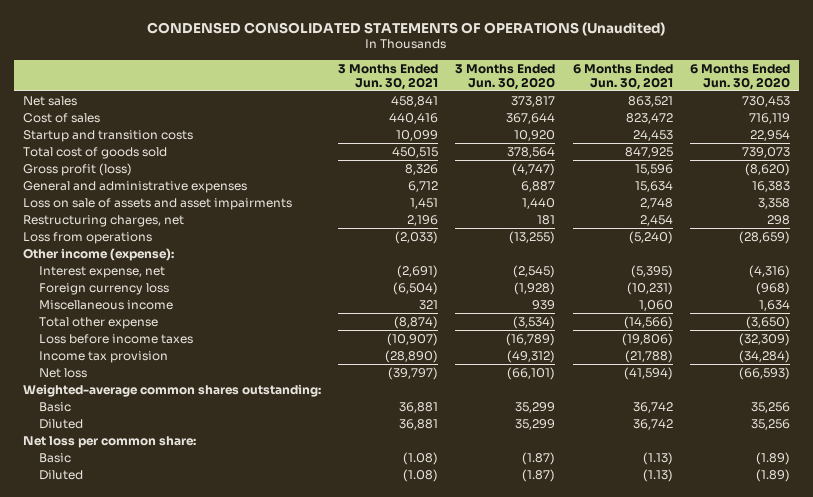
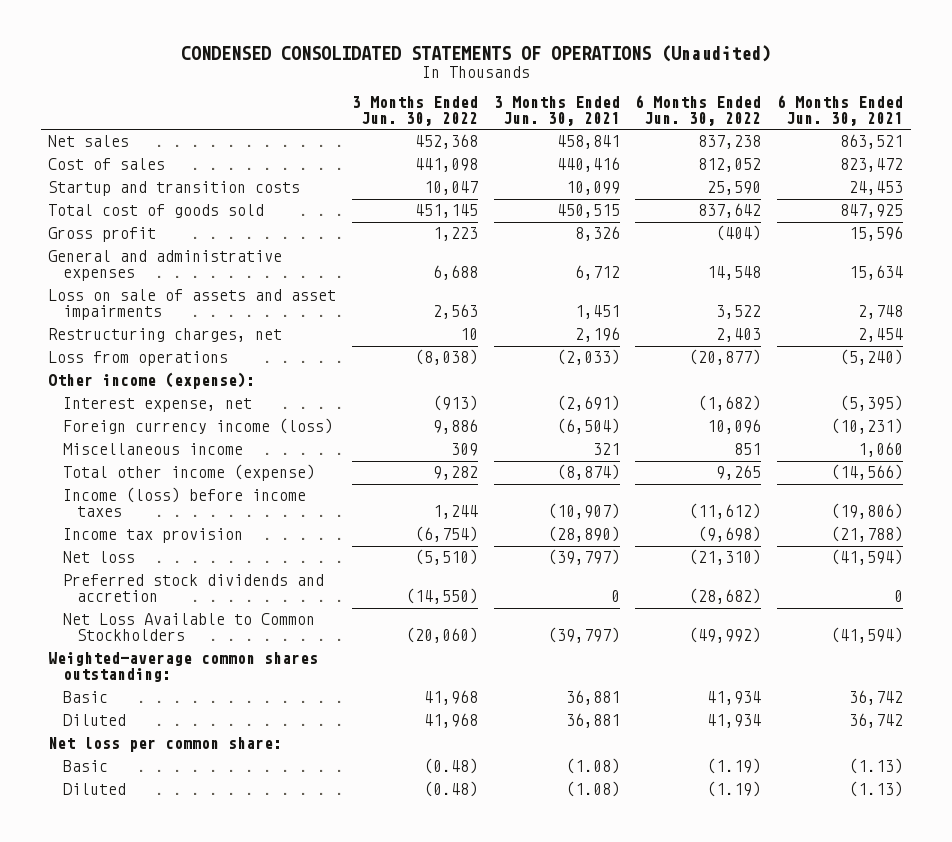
[455,63,556,90] 3 Months Ended Jun. 30, 2020 -> none
[690,63,791,90] 6 Months Ended Jun. 30, 2020 -> none
none -> [352,96,479,126] 3 Months Ended Jun. 30, 2022
none -> [635,95,762,126] 6 Months Ended Jun. 30, 2022
[22,162,132,176] Gross profit (loss) -> [48,227,157,243] Gross profit
[38,282,169,295] Foreign currency loss -> [62,418,333,435] Foreign currency income (loss)
[38,316,158,329] Total other expense -> [62,464,315,482] Total other income (expense)
[38,333,193,344] Loss before income taxes -> [62,487,306,518] Income (loss) before income taxes
none -> [62,574,324,603] Preferred stock dividends and accretion
none -> [62,613,315,642] Net Loss Available to Common Stockholders

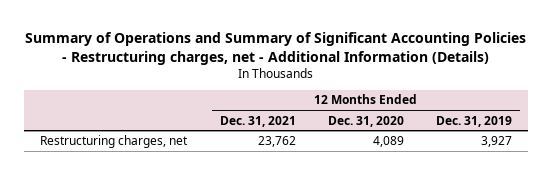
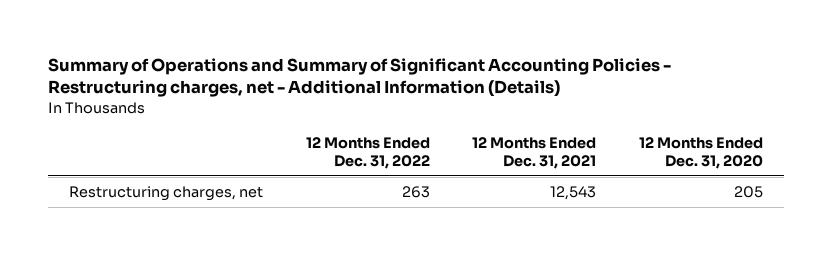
[435,115,512,127] Dec. 31, 2019 -> none
none -> [305,136,430,170] 12 Months Ended Dec. 31, 2022
[257,136,296,148] 23,762 -> [550,186,597,201] 12,543
[372,136,404,148] 4,089 -> [733,186,763,199] 205

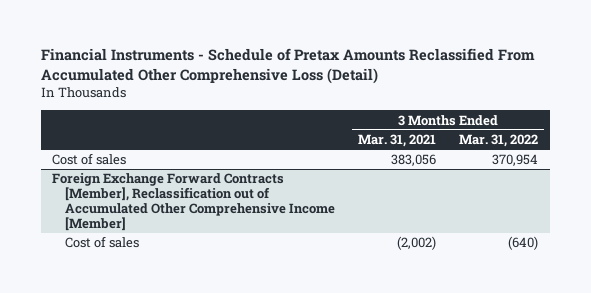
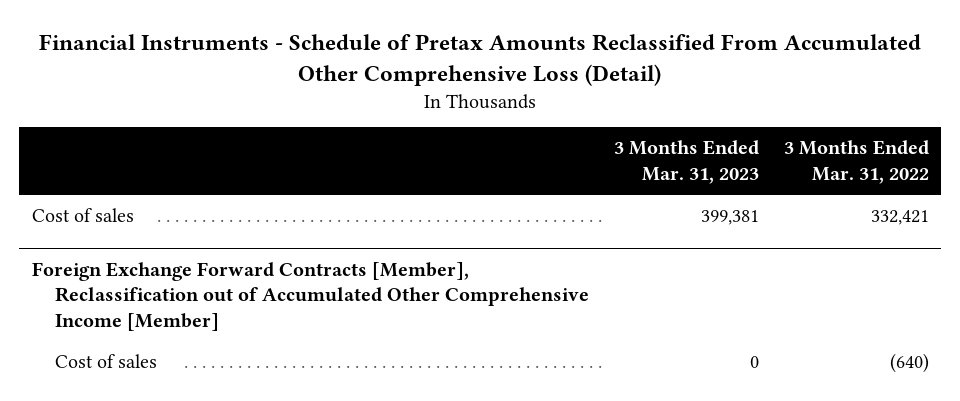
[358,134,437,148] Mar. 31, 2021 -> none
none -> [613,140,759,185] 3 Months Ended Mar. 31, 2023
[492,154,539,167] 370,954 -> [870,209,929,225] 332,421

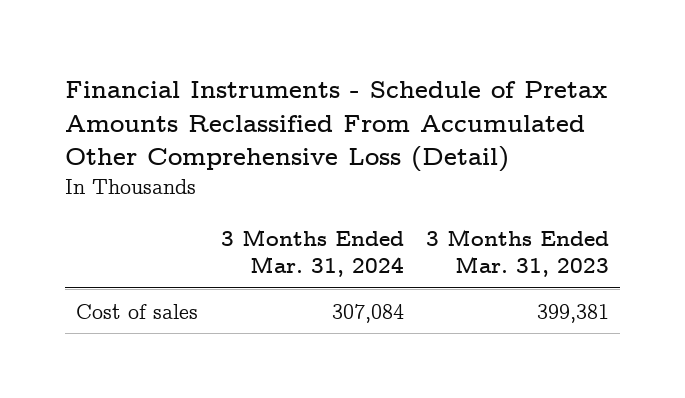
[783,140,929,185] 3 Months Ended Mar. 31, 2022 -> none
none -> [220,228,404,277] 3 Months Ended Mar. 31, 2024
[31,261,590,332] Foreign Exchange Forward Contracts [Member], Reclassification out of Accumulated Other Comprehensive Income [Member] -> none
[55,353,158,368] Cost of sales -> none

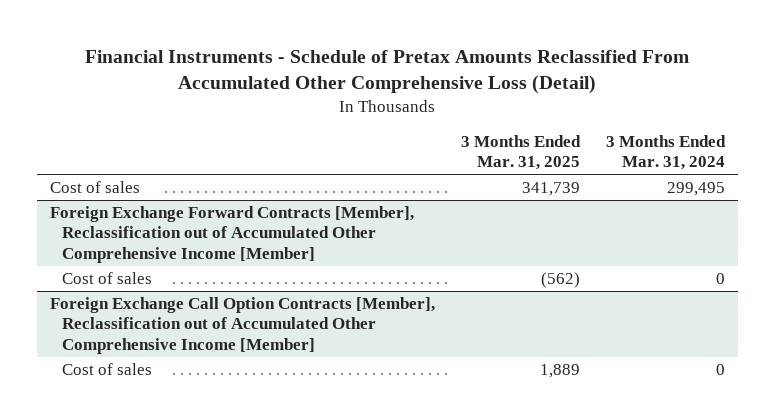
[426,228,610,277] 3 Months Ended Mar. 31, 2023 -> none
none -> [460,134,581,170] 3 Months Ended Mar. 31, 2025
[331,303,404,323] 307,084 -> [666,182,725,197] 299,495
none -> [49,206,414,263] Foreign Exchange Forward Contracts [Member], Reclassification out of Accumulated Other Comprehensive Income [Member]
none -> [61,272,152,285] Cost of sales
none -> [49,297,435,354] Foreign Exchange Call Option Contracts [Member], Reclassification out of Accumulated Other Comprehensive Income [Member]
none -> [61,363,152,376] Cost of sales

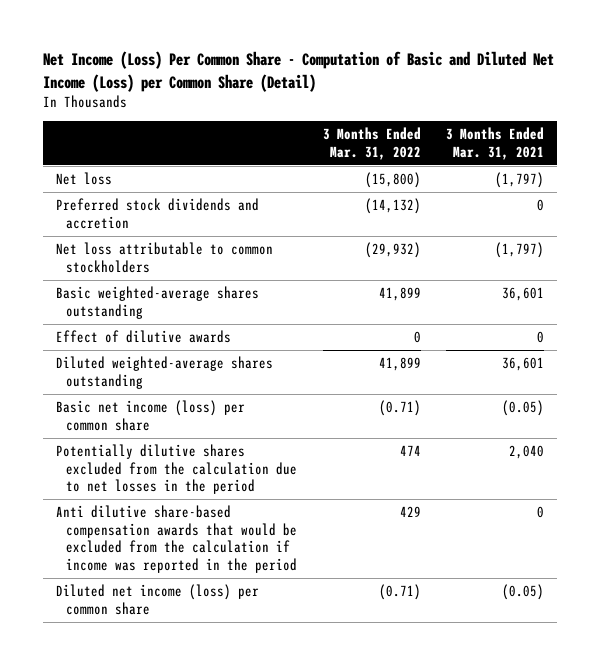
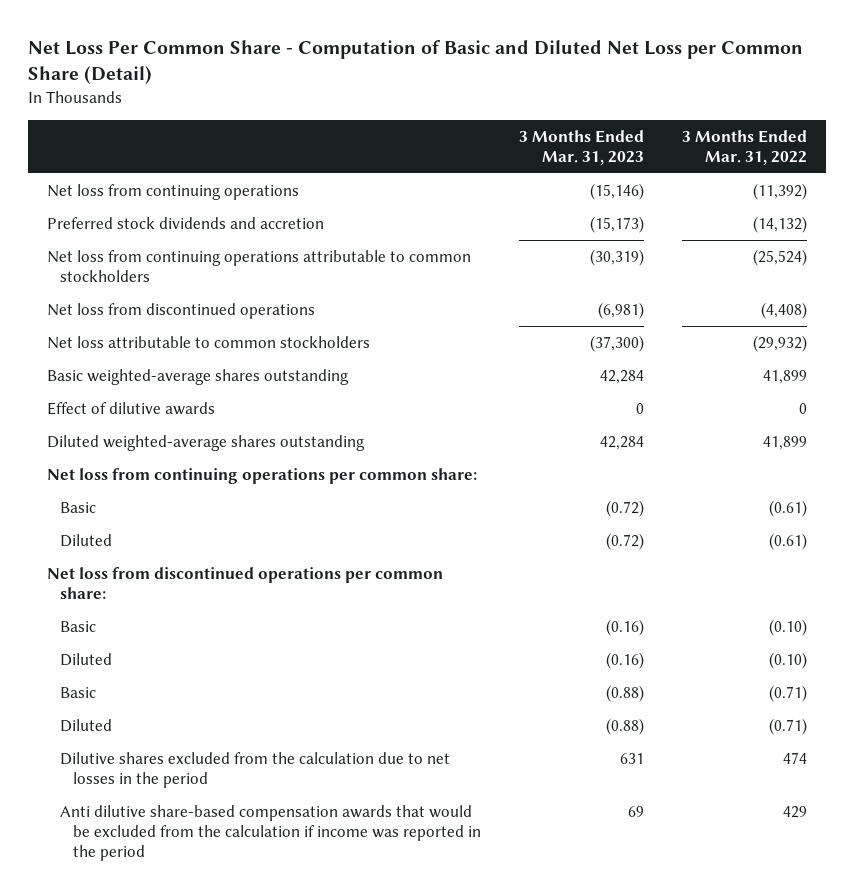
[42,51,554,92] Net Income (Loss) Per Common Share - Computation of Basic and Diluted Net Income (Loss) per Common Share (Detail) -> [27,39,803,85] Net Loss Per Common Share - Computation of Basic and Diluted Net Loss per Common Share (Detail)
[446,127,545,161] 3 Months Ended Mar. 31, 2021 -> none
none -> [518,129,644,165] 3 Months Ended Mar. 31, 2023
[55,171,112,185] Net loss -> none
none -> [46,184,299,201] Net loss from continuing operations
none -> [46,250,471,282] Net loss from continuing operations attributable to common stockholders
none -> [46,303,315,320] Net loss from discontinued operations
none -> [46,468,477,485] Net loss from continuing operations per common share:
none -> [59,502,96,514] Basic
none -> [59,534,112,548] Diluted
none -> [46,567,443,599] Net loss from discontinued operations per common share:
none -> [59,621,96,633] Basic
none -> [59,653,112,667] Diluted
[55,399,245,431] Basic net income (loss) per common share -> [59,687,96,699] Basic
none -> [59,719,112,733] Diluted
[55,443,298,495] Potentially dilutive shares excluded from the calculation due to net losses in the period -> [59,752,450,788] Dilutive shares excluded from the calculation due to net losses in the period
[55,583,259,615] Diluted net income (loss) per common share -> none

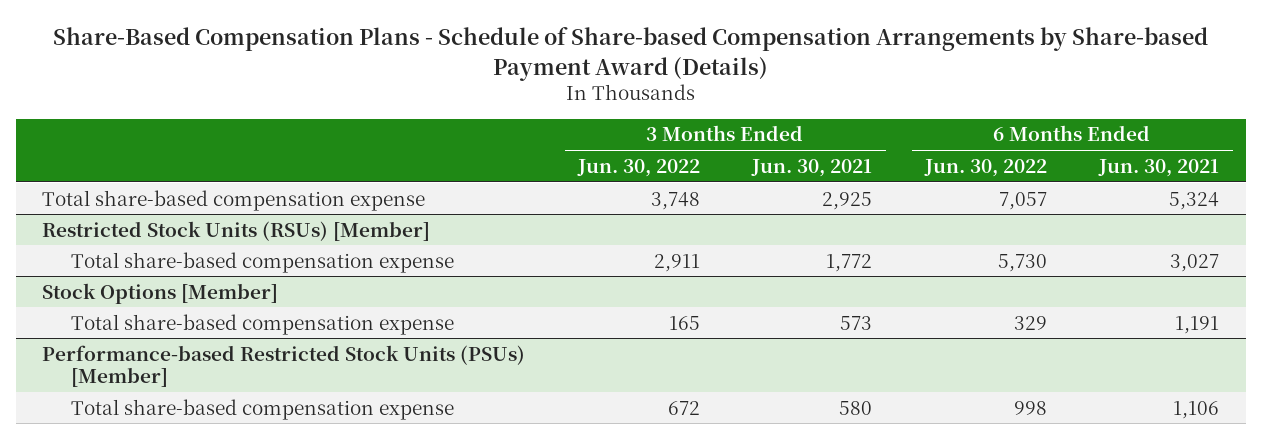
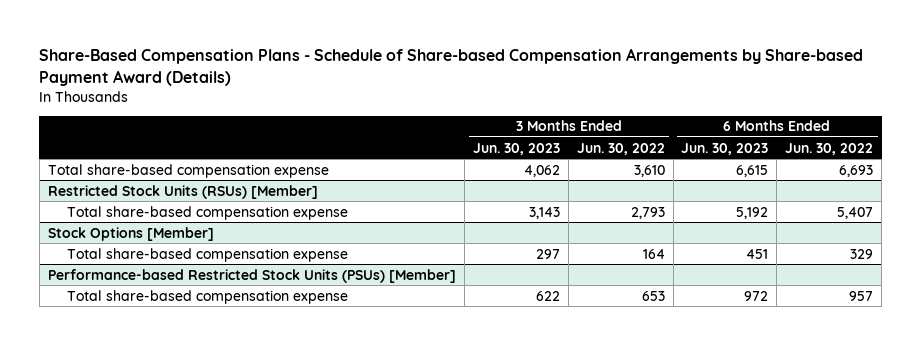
[751,158,873,177] Jun. 30, 2021 -> none
[1098,158,1220,177] Jun. 30, 2021 -> none
none -> [472,142,560,155] Jun. 30, 2023
none -> [681,142,769,155] Jun. 30, 2023
[650,191,700,210] 3,748 -> [633,164,665,177] 3,610
[998,191,1047,210] 7,057 -> [839,164,874,177] 6,693
[653,253,700,272] 2,911 -> [630,206,665,219] 2,793
[997,253,1047,272] 5,730 -> [837,206,874,219] 5,407
[668,315,700,330] 165 -> [642,248,665,259] 164
[667,400,700,415] 672 -> [641,290,665,301] 653
[1013,400,1047,415] 998 -> [849,290,874,301] 957

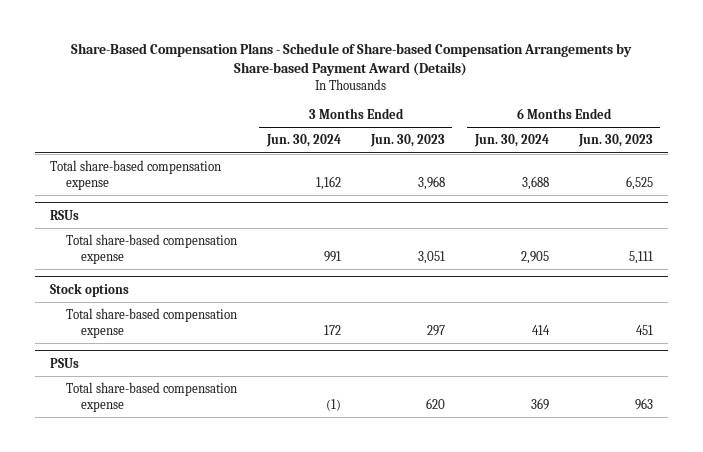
[576,142,665,155] Jun. 30, 2022 -> none
[785,142,874,155] Jun. 30, 2022 -> none
none -> [265,134,341,148] Jun. 30, 2024
none -> [473,134,549,148] Jun. 30, 2024
[523,164,560,177] 4,062 -> [417,175,445,190] 3,968
[736,164,769,177] 6,615 -> [625,175,653,190] 6,525
[47,184,318,199] Restricted Stock Units (RSUs) [Member] -> [49,209,79,220] RSUs
[528,206,560,219] 3,143 -> [417,250,445,264] 3,051
[736,206,769,219] 5,192 -> [628,250,653,264] 5,111
[47,226,214,241] Stock Options [Member] -> [49,282,129,297] Stock options
[47,268,456,283] Performance-based Restricted Stock Units (PSUs) [Member] -> [49,357,79,368] PSUs
[535,290,560,301] 622 -> [425,397,445,409] 620
[744,290,769,301] 972 -> [634,397,653,410] 963

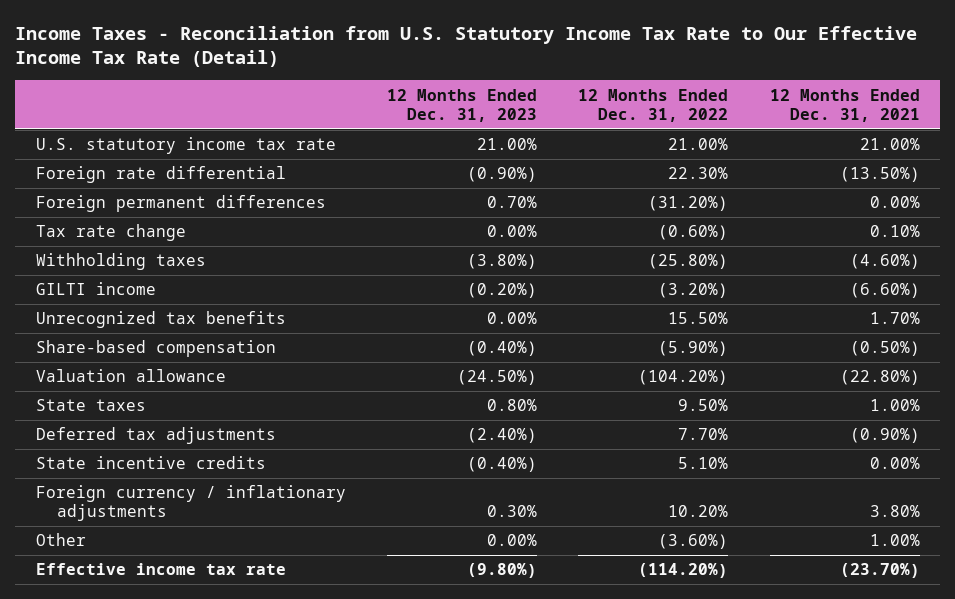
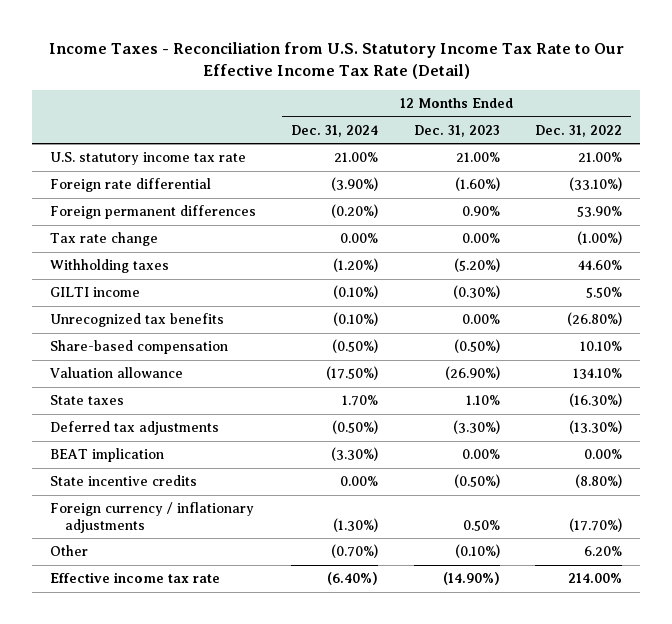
[769,88,920,122] 12 Months Ended Dec. 31, 2021 -> none
none -> [291,124,379,137] Dec. 31, 2024
[466,167,537,183] (0.90%) -> [454,177,500,192] (1.60%)
[668,167,729,180] 22.30% -> [568,177,622,192] (33.10%)
[486,196,537,209] 0.70% -> [461,206,500,217] 0.90%
[648,196,729,212] (31.20%) -> [576,206,622,218] 53.90%
[658,225,729,241] (0.60%) -> [576,231,622,246] (1.00%)
[466,254,537,270] (3.80%) -> [453,258,500,273] (5.20%)
[648,254,729,270] (25.80%) -> [577,260,622,271] 44.60%
[466,283,537,299] (0.20%) -> [452,285,500,300] (0.30%)
[658,283,729,299] (3.20%) -> [585,287,622,299] 5.50%
[668,312,729,325] 15.50% -> [566,312,622,327] (26.80%)
[466,341,537,357] (0.40%) -> [453,339,500,354] (0.50%)
[658,341,729,357] (5.90%) -> [579,341,622,352] 10.10%
[456,370,537,386] (24.50%) -> [444,366,500,381] (26.90%)
[638,370,729,386] (104.20%) -> [572,368,622,380] 134.10%
[486,399,537,412] 0.80% -> [465,395,500,406] 1.10%
[678,399,729,412] 9.50% -> [568,393,622,408] (16.30%)
[466,428,537,444] (2.40%) -> [452,420,500,435] (3.30%)
[678,428,729,441] 7.70% -> [568,420,622,435] (13.30%)
none -> [49,448,164,463] BEAT implication
[466,457,537,473] (0.40%) -> [453,474,500,489] (0.50%)
[678,457,729,470] 5.10% -> [574,474,622,489] (8.80%)
[486,505,537,518] 0.30% -> [462,519,500,531] 0.50%
[668,505,729,518] 10.20% -> [568,517,622,532] (17.70%)
[486,534,537,547] 0.00% -> [454,544,500,559] (0.10%)
[658,534,729,550] (3.60%) -> [583,546,622,557] 6.20%
[466,563,537,579] (9.80%) -> [442,572,500,586] (14.90%)
[638,563,729,579] (114.20%) -> [567,573,622,584] 214.00%

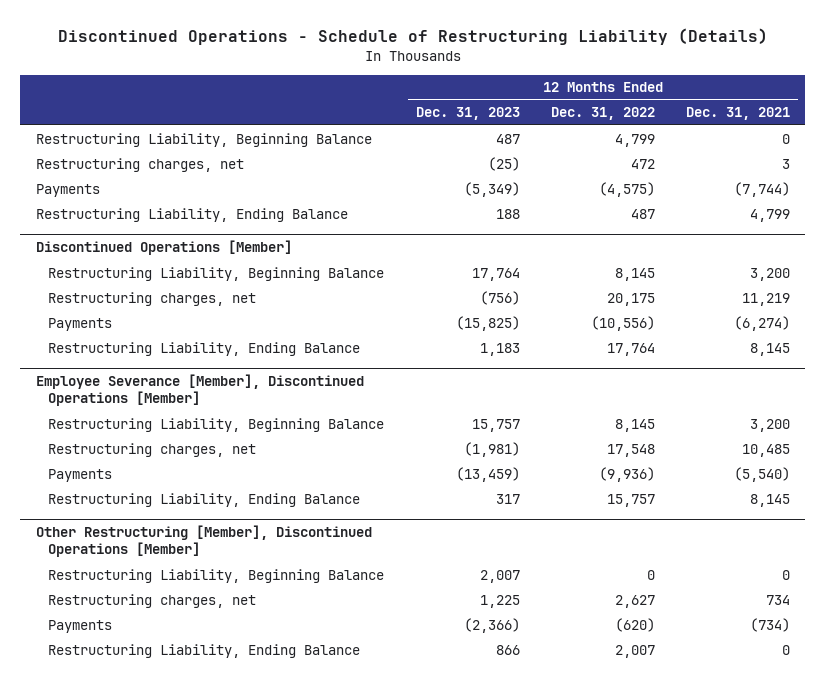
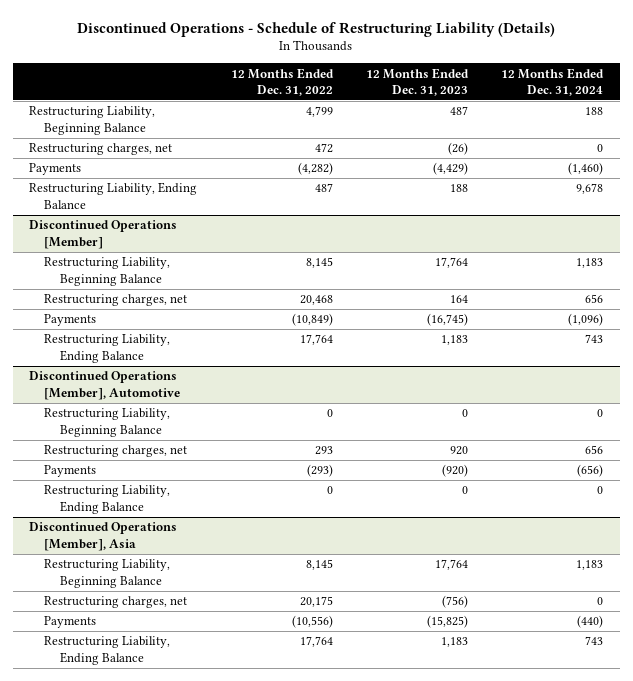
[685,107,790,121] Dec. 31, 2021 -> none
none -> [501,67,605,97] 12 Months Ended Dec. 31, 2024
[487,156,520,171] (25) -> [448,142,469,156] (26)
[463,181,520,197] (5,349) -> [433,162,469,176] (4,429)
[598,181,655,197] (4,575) -> [297,162,333,176] (4,282)
none -> [44,294,188,307] Restructuring charges, net
none -> [44,314,97,327] Payments
none -> [44,334,171,363] Restructuring Liability, Ending Balance
none -> [29,371,181,400] Discontinued Operations [Member], Automotive
none -> [44,408,171,437] Restructuring Liability, Beginning Balance
none -> [44,445,188,458] Restructuring charges, net
none -> [44,465,97,478] Payments
none -> [44,485,171,514] Restructuring Liability, Ending Balance
none -> [29,522,178,551] Discontinued Operations [Member], Asia
none -> [44,559,171,588] Restructuring Liability, Beginning Balance
[35,374,364,407] Employee Severance [Member], Discontinued Operations [Member] -> none
[48,417,385,432] Restructuring Liability, Beginning Balance -> none
[48,442,257,457] Restructuring charges, net -> none
[48,468,113,482] Payments -> none
[48,492,361,507] Restructuring Liability, Ending Balance -> none
[35,525,372,558] Other Restructuring [Member], Discontinued Operations [Member] -> none
[48,568,385,583] Restructuring Liability, Beginning Balance -> none
[48,593,257,608] Restructuring charges, net -> none
[48,619,113,633] Payments -> none
[48,643,361,658] Restructuring Liability, Ending Balance -> none

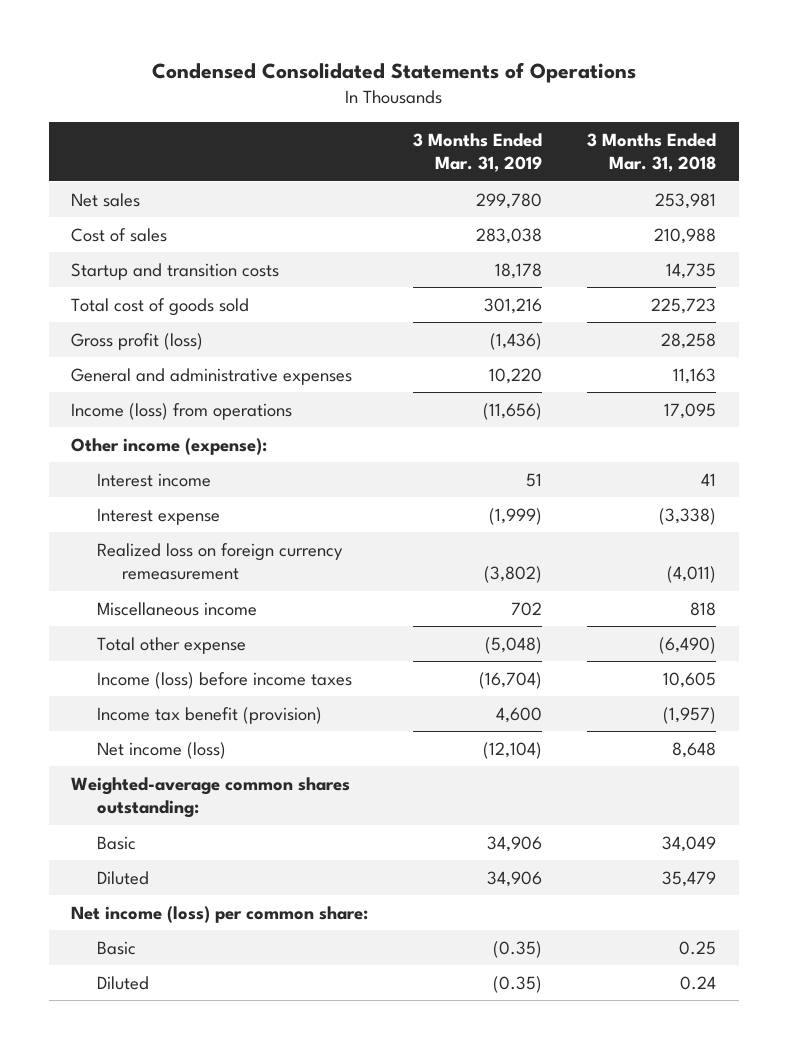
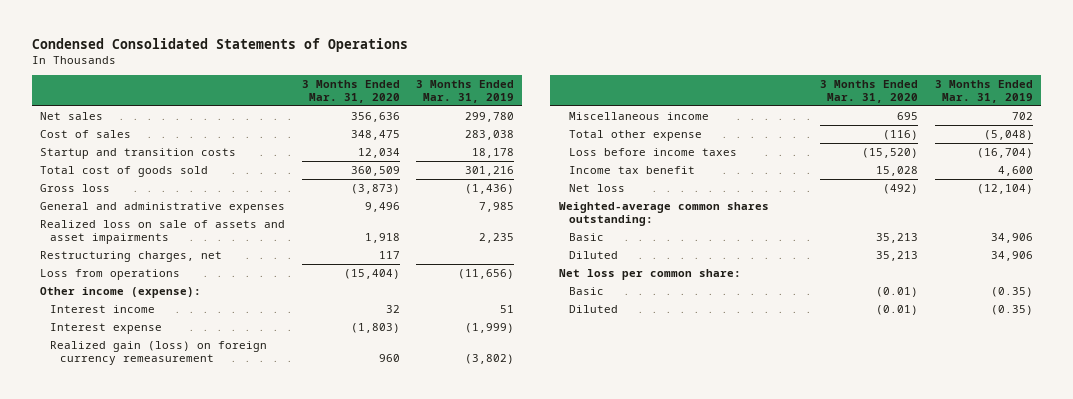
[587,132,717,173] 3 Months Ended Mar. 31, 2018 -> none
none -> [301,79,400,103] 3 Months Ended Mar. 31, 2020
[71,332,204,350] Gross profit (loss) -> [39,183,110,192] Gross loss
[489,367,543,384] 10,220 -> [479,201,515,212] 7,985
none -> [39,219,285,244] Realized loss on sale of assets and asset impairments
none -> [39,250,222,262] Restructuring charges, net
[71,402,293,420] Income (loss) from operations -> [39,268,180,280] Loss from operations
[96,542,343,581] Realized loss on foreign currency remeasurement -> [50,340,268,365] Realized gain (loss) on foreign currency remeasurement
[96,671,352,689] Income (loss) before income taxes -> [568,147,737,156] Loss before income taxes
[96,706,322,724] Income tax benefit (provision) -> [568,165,695,174] Income tax benefit
[96,741,226,759] Net income (loss) -> [568,183,625,192] Net loss
[71,905,369,923] Net income (loss) per common share: -> [558,268,741,280] Net loss per common share:

